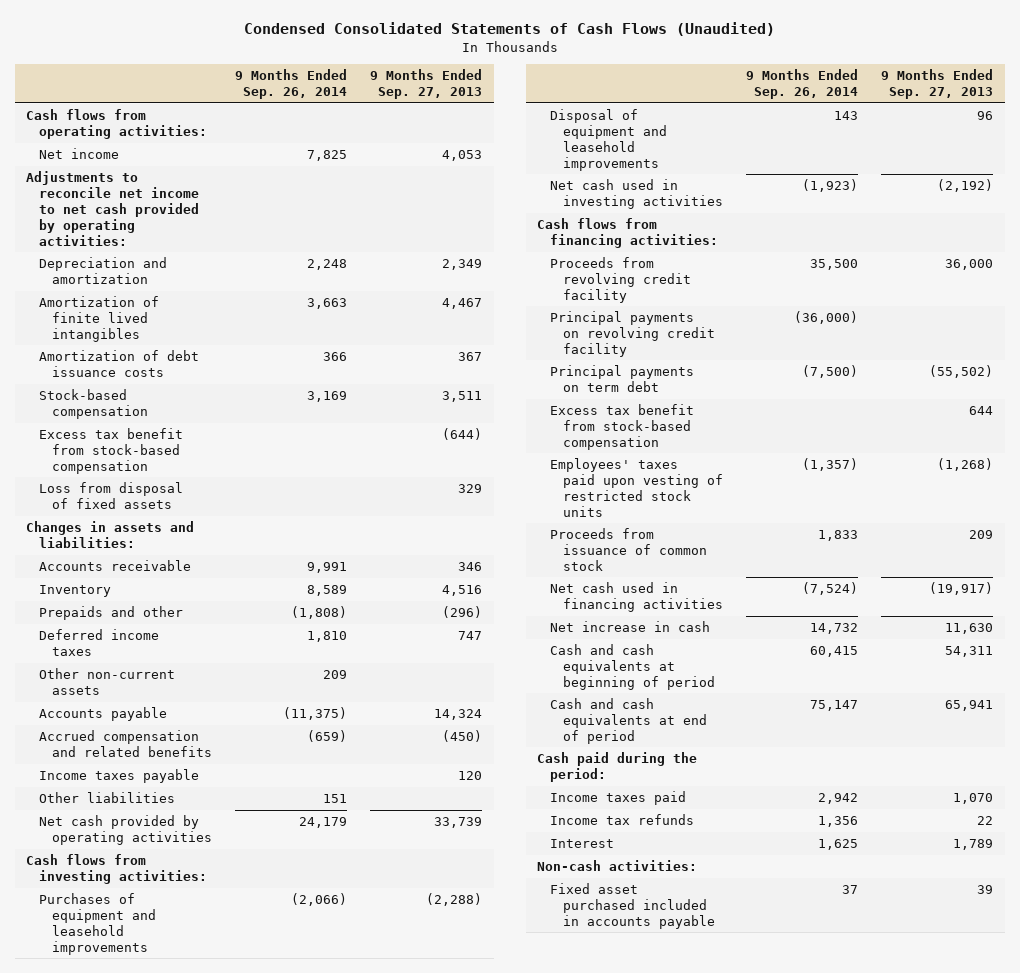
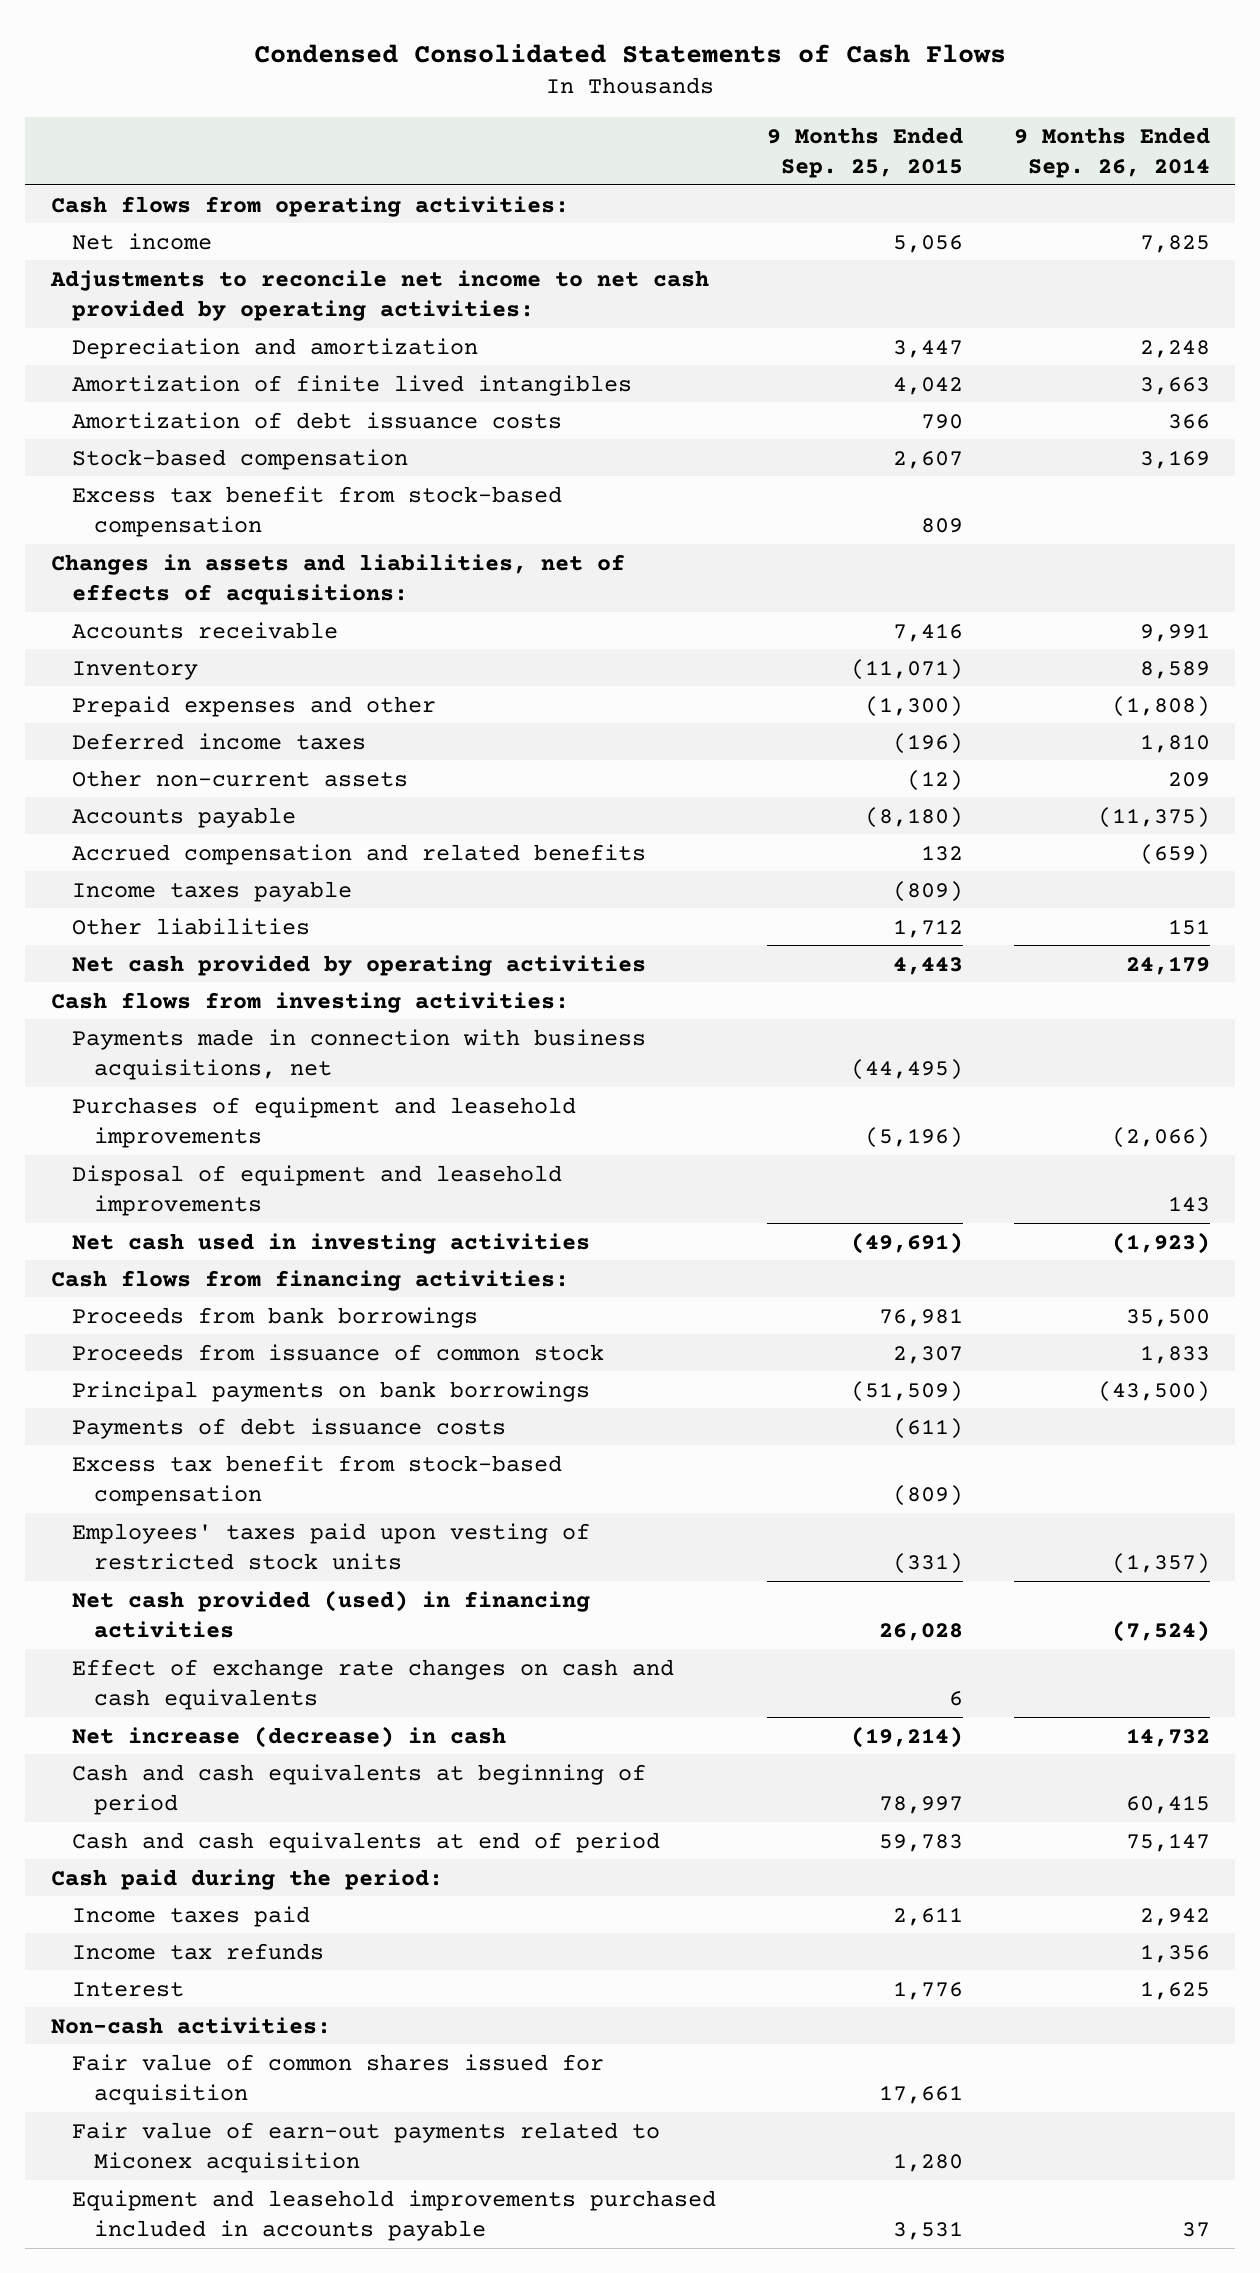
[243,22,775,37] Condensed Consolidated Statements of Cash Flows (Unaudited) -> [254,43,1007,63] Condensed Consolidated Statements of Cash Flows
[370,69,483,100] 9 Months Ended Sep. 27, 2013 -> none
none -> [766,126,963,178] 9 Months Ended Sep. 25, 2015
[39,481,184,509] Loss from disposal of fixed assets -> none
[26,520,195,548] Changes in assets and liabilities: -> [50,553,625,605] Changes in assets and liabilities, net of effects of acquisitions:
[39,605,184,620] Prepaids and other -> [72,695,437,717] Prepaid expenses and other
none -> [72,1028,647,1080] Payments made in connection with business acquisitions, net
[549,310,715,357] Principal payments on revolving credit facility -> none
[549,256,691,303] Proceeds from revolving credit facility -> [72,1306,479,1328] Proceeds from bank borrowings
[549,527,707,571] Proceeds from issuance of common stock -> [72,1343,605,1361] Proceeds from issuance of common stock
[549,364,694,392] Principal payments on term debt -> [72,1380,591,1402] Principal payments on bank borrowings
[801,364,858,378] (7,500) -> [1097,1380,1210,1402] (43,500)
none -> [72,1417,507,1439] Payments of debt issuance costs
[549,581,723,612] Net cash used in financing activities -> [72,1589,591,1638] Net cash provided (used) in financing activities
none -> [72,1658,675,1710] Effect of exchange rate changes on cash and cash equivalents
[549,620,710,632] Net increase in cash -> [72,1725,507,1748] Net increase (decrease) in cash
[549,882,715,929] Fixed asset purchased included in accounts payable -> none
none -> [72,2053,605,2105] Fair value of common shares issued for acquisition
none -> [72,2121,661,2173] Fair value of earn-out payments related to Miconex acquisition
none -> [72,2189,717,2241] Equipment and leasehold improvements purchased included in accounts payable

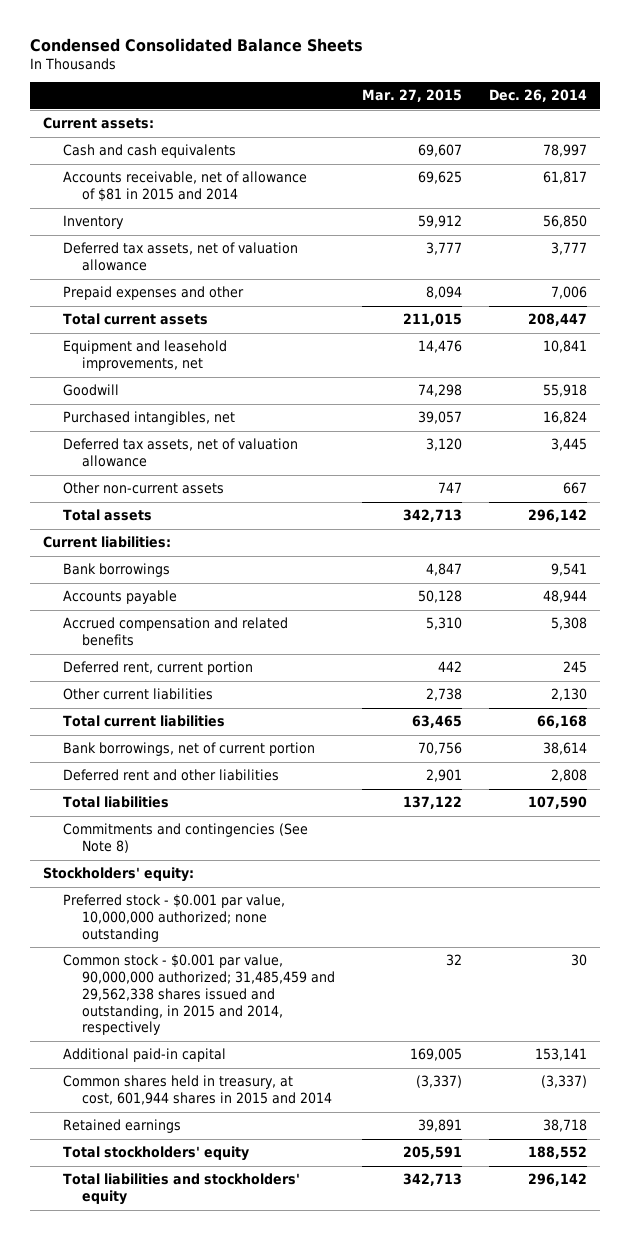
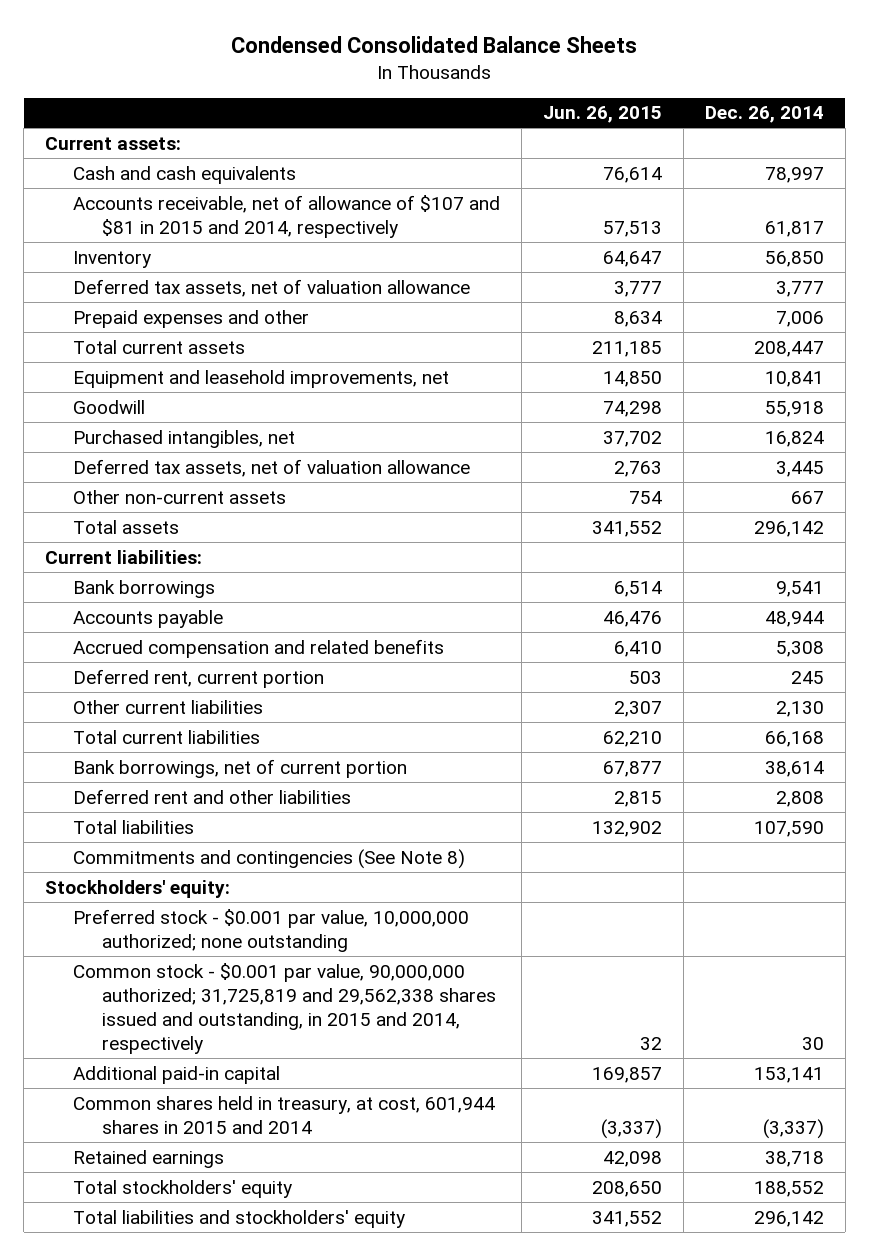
[362,89,463,103] Mar. 27, 2015 -> none
none -> [543,106,663,124] Jun. 26, 2015
[62,171,307,203] Accounts receivable, net of allowance of $81 in 2015 and 2014 -> [73,194,501,238] Accounts receivable, net of allowance of $107 and $81 in 2015 and 2014, respectively
[62,954,336,1036] Common stock - $0.001 par value, 90,000,000 authorized; 31,485,459 and 29,562,338 shares issued and outstanding, in 2015 and 2014, respectively -> [73,962,496,1054] Common stock - $0.001 par value, 90,000,000 authorized; 31,725,819 and 29,562,338 shares issued and outstanding, in 2015 and 2014, respectively

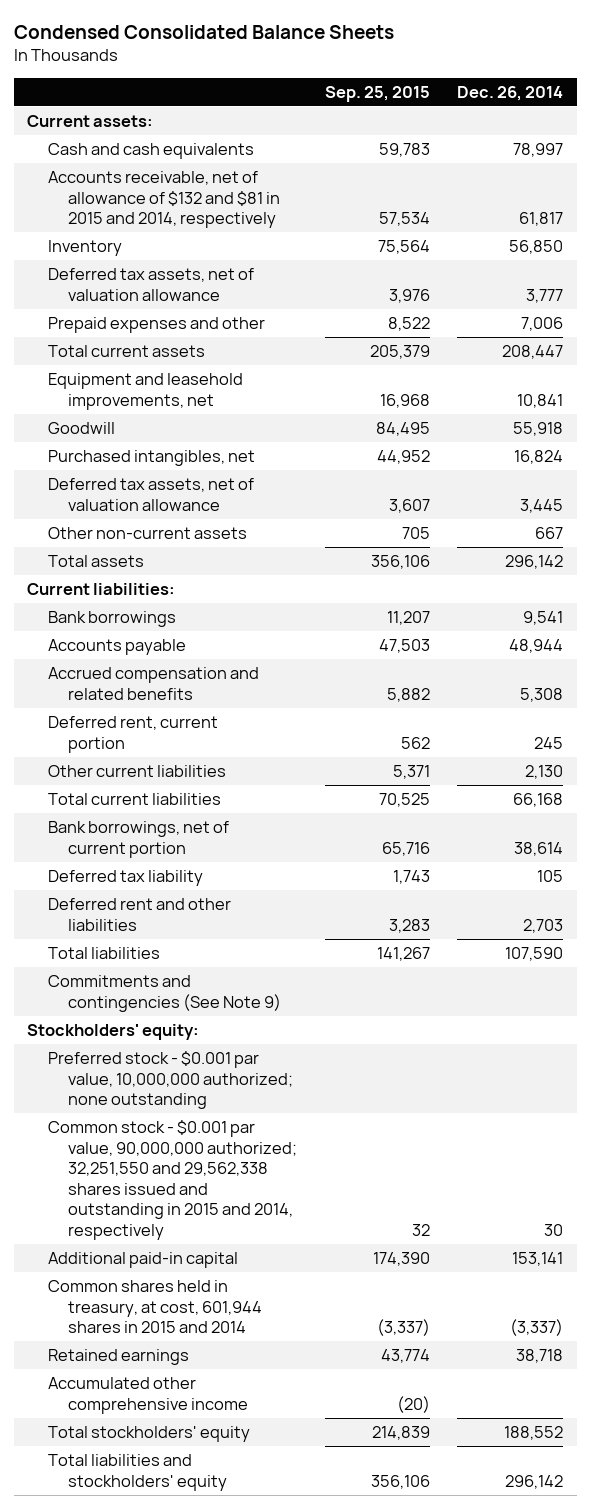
[543,106,663,124] Jun. 26, 2015 -> none
none -> [324,85,430,102] Sep. 25, 2015
[73,194,501,238] Accounts receivable, net of allowance of $107 and $81 in 2015 and 2014, respectively -> [47,171,280,229] Accounts receivable, net of allowance of $132 and $81 in 2015 and 2014, respectively
none -> [47,870,203,887] Deferred tax liability
[775,790,824,807] 2,808 -> [523,918,564,933] 2,703
[73,848,466,869] Commitments and contingencies (See Note 8) -> [47,975,281,1012] Commitments and contingencies (See Note 9)
[73,962,496,1054] Common stock - $0.001 par value, 90,000,000 authorized; 31,725,819 and 29,562,338 shares issued and outstanding, in 2015 and 2014, respectively -> [47,1120,297,1240] Common stock - $0.001 par value, 90,000,000 authorized; 32,251,550 and 29,562,338 shares issued and outstanding in 2015 and 2014, respectively
none -> [47,1377,248,1414] Accumulated other comprehensive income

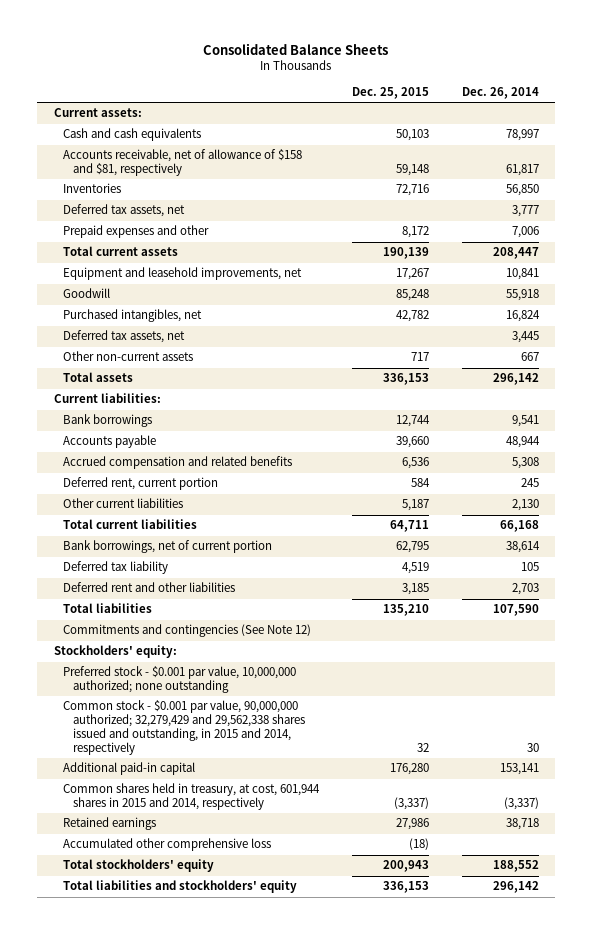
[13,25,394,40] Condensed Consolidated Balance Sheets -> [203,43,389,56] Consolidated Balance Sheets
[324,85,430,102] Sep. 25, 2015 -> none
none -> [352,87,430,100] Dec. 25, 2015
[47,171,280,229] Accounts receivable, net of allowance of $132 and $81 in 2015 and 2014, respectively -> [63,149,303,177] Accounts receivable, net of allowance of $158 and $81, respectively
[47,240,122,257] Inventory -> [63,183,122,194] Inventories
[47,268,254,301] Deferred tax assets, net of valuation allowance -> [63,204,186,218] Deferred tax assets, net
[47,478,254,511] Deferred tax assets, net of valuation allowance -> [63,330,186,344] Deferred tax assets, net
[47,975,281,1012] Commitments and contingencies (See Note 9) -> [63,624,312,638] Commitments and contingencies (See Note 12)
[47,1120,297,1240] Common stock - $0.001 par value, 90,000,000 authorized; 32,251,550 and 29,562,338 shares issued and outstanding in 2015 and 2014, respectively -> [63,700,305,756] Common stock - $0.001 par value, 90,000,000 authorized; 32,279,429 and 29,562,338 shares issued and outstanding, in 2015 and 2014, respectively
[47,1280,262,1334] Common shares held in treasury, at cost, 601,944 shares in 2015 and 2014 -> [63,783,321,811] Common shares held in treasury, at cost, 601,944 shares in 2015 and 2014, respectively
[47,1377,248,1414] Accumulated other comprehensive income -> [63,838,272,852] Accumulated other comprehensive loss

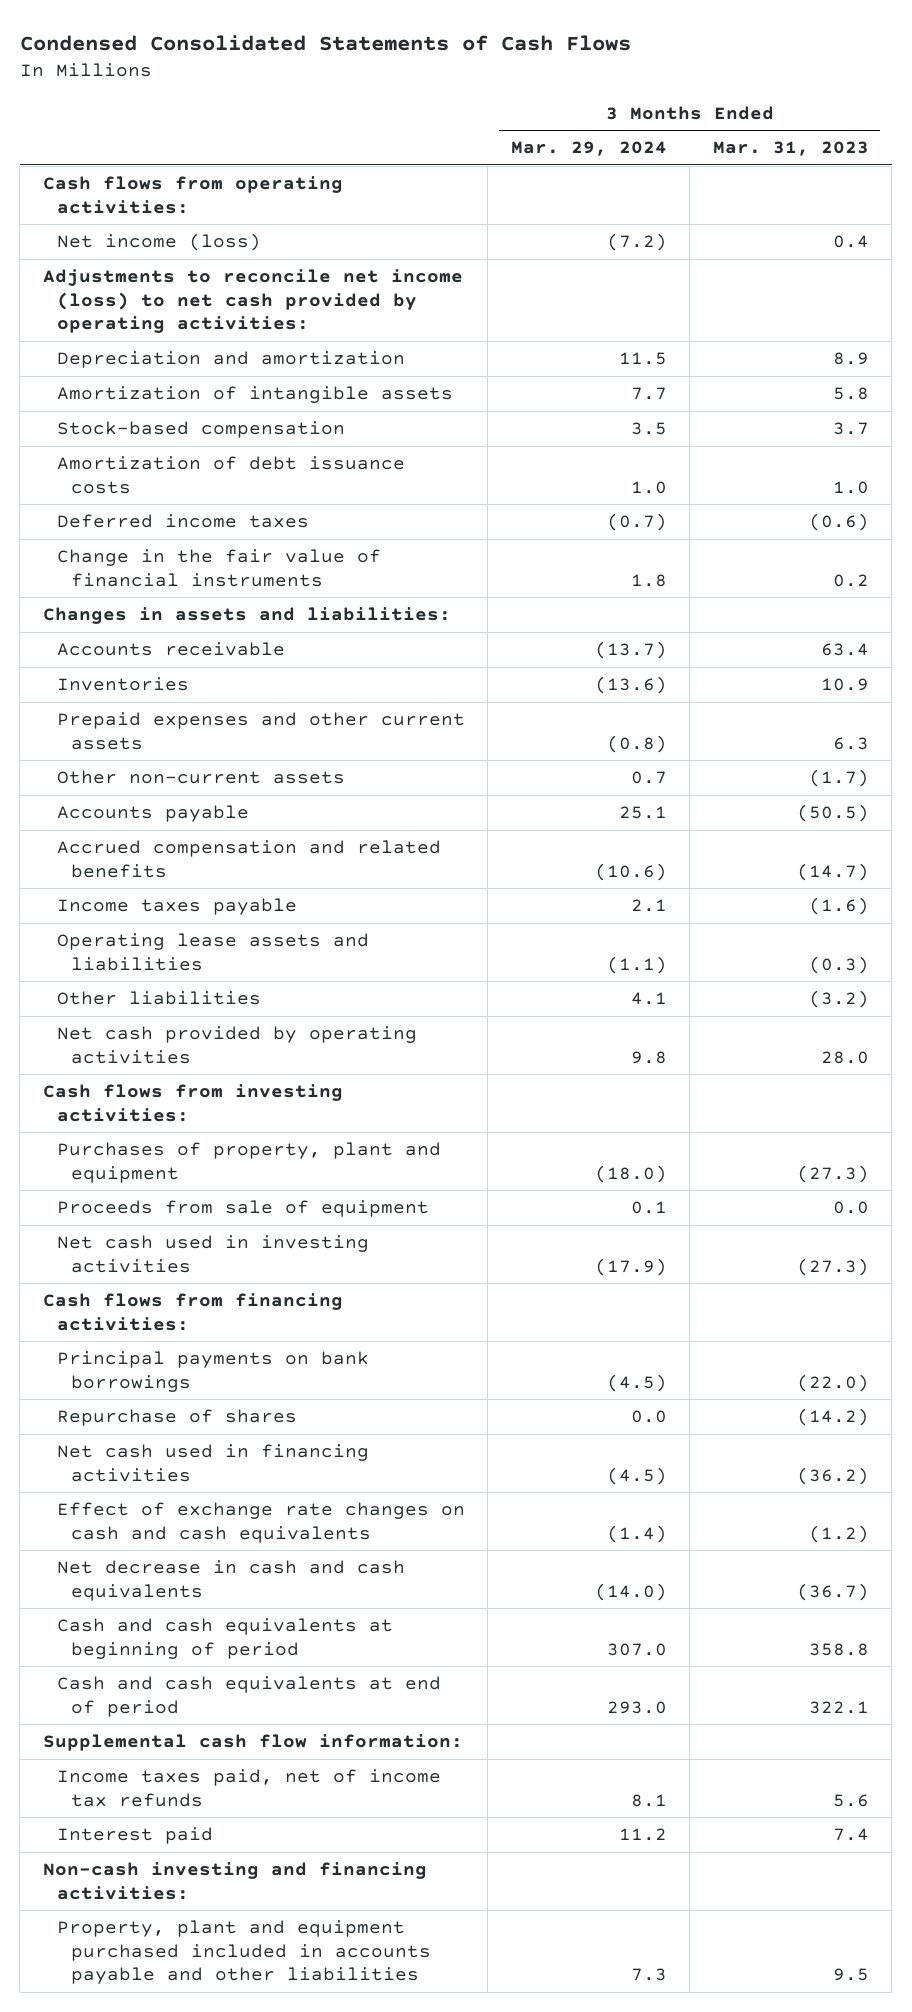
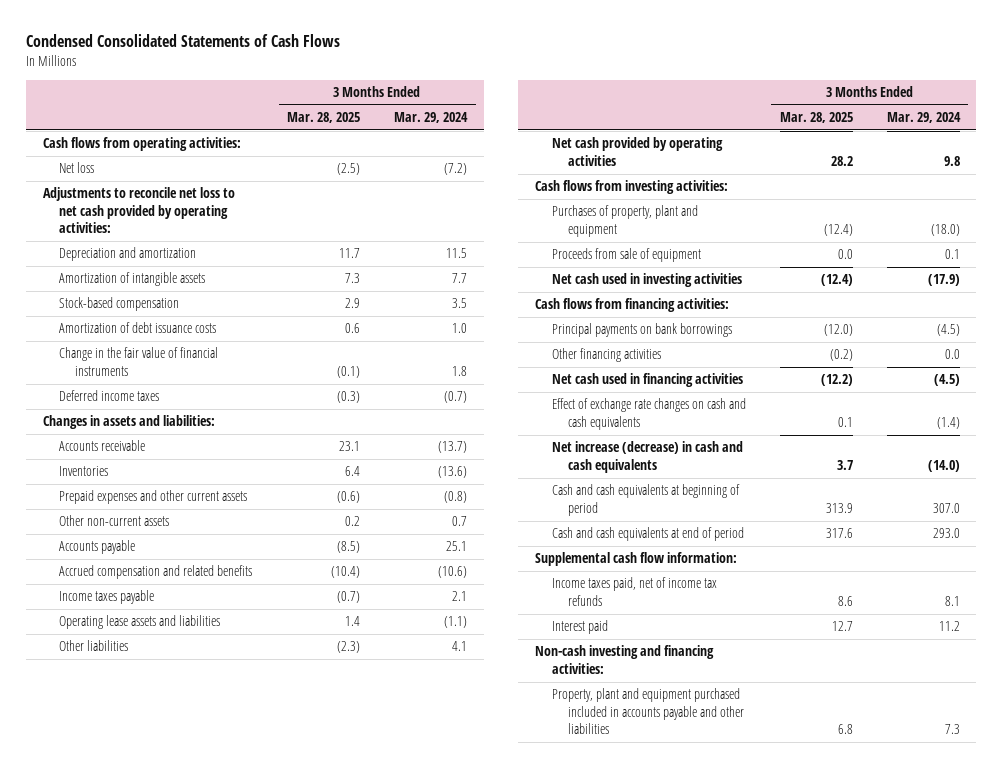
[712,141,869,157] Mar. 31, 2023 -> none
none -> [287,112,361,124] Mar. 28, 2025
[56,233,261,252] Net income (loss) -> [59,162,95,174] Net loss
[42,269,463,334] Adjustments to reconcile net income (loss) to net cash provided by operating activities: -> [42,187,235,234] Adjustments to reconcile net loss to net cash provided by operating activities:
[56,514,309,529] Deferred income taxes -> [59,390,160,402] Deferred income taxes
[56,1409,297,1427] Repurchase of shares -> none
none -> [551,348,661,363] Other financing activities
[56,1560,405,1601] Net decrease in cash and cash equivalents -> [551,441,743,473] Net increase (decrease) in cash and cash equivalents

